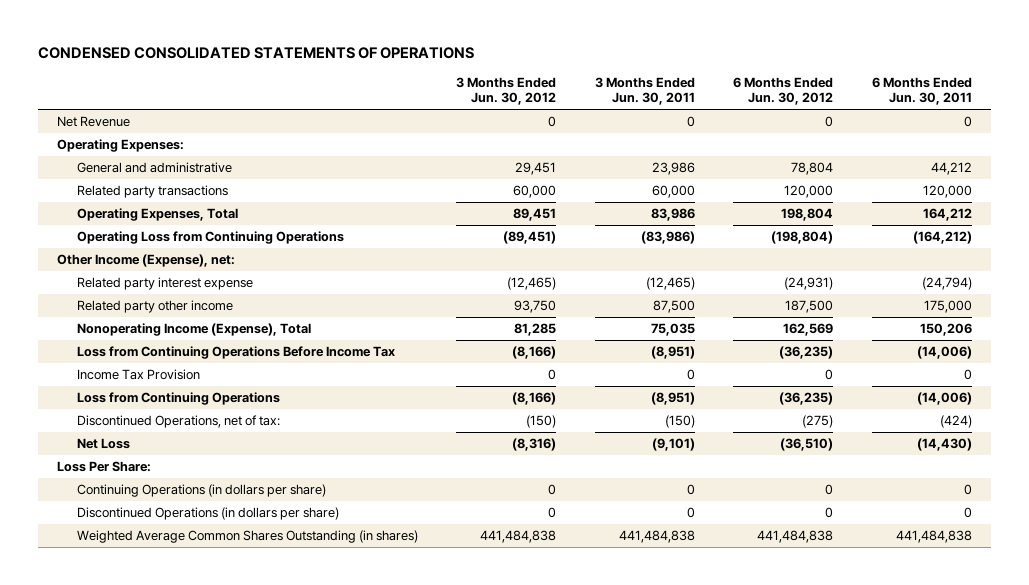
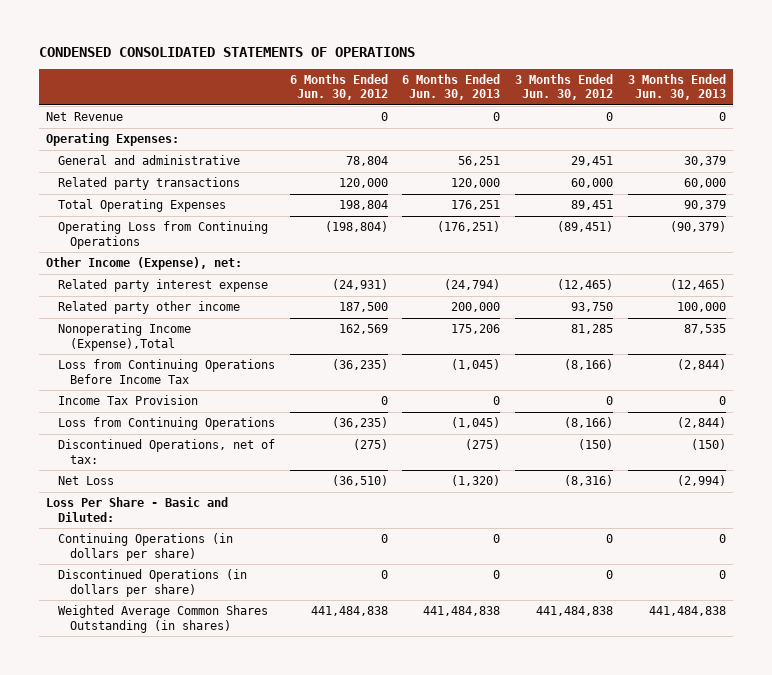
[594,77,695,106] 3 Months Ended Jun. 30, 2011 -> none
[872,77,973,106] 6 Months Ended Jun. 30, 2011 -> none
none -> [402,73,501,101] 6 Months Ended Jun. 30, 2013
none -> [627,73,726,101] 3 Months Ended Jun. 30, 2013
[76,208,238,222] Operating Expenses, Total -> [58,199,227,213] Total Operating Expenses
[76,323,311,337] Nonoperating Income (Expense), Total -> [58,323,192,351] Nonoperating Income (Expense),Total
[57,461,152,473] Loss Per Share: -> [46,497,229,522] Loss Per Share - Basic and Diluted:

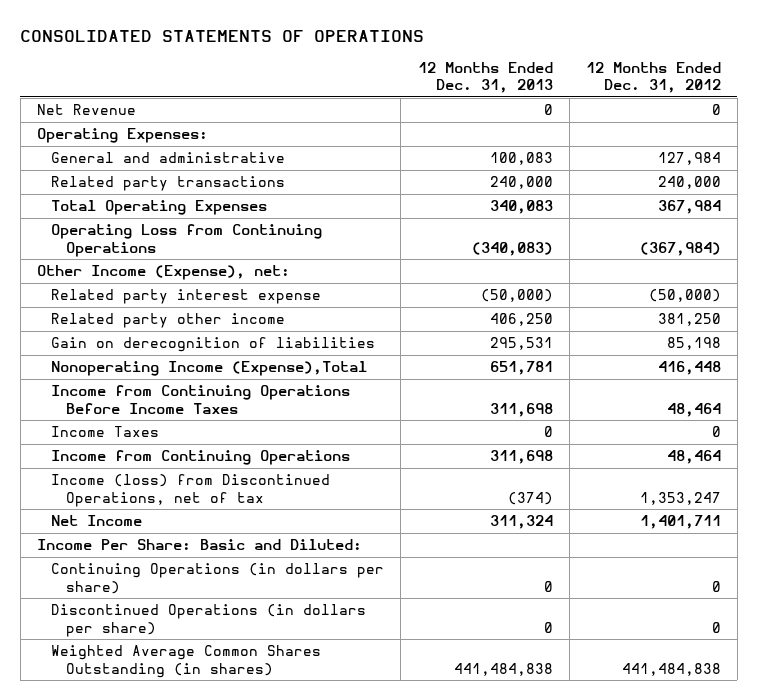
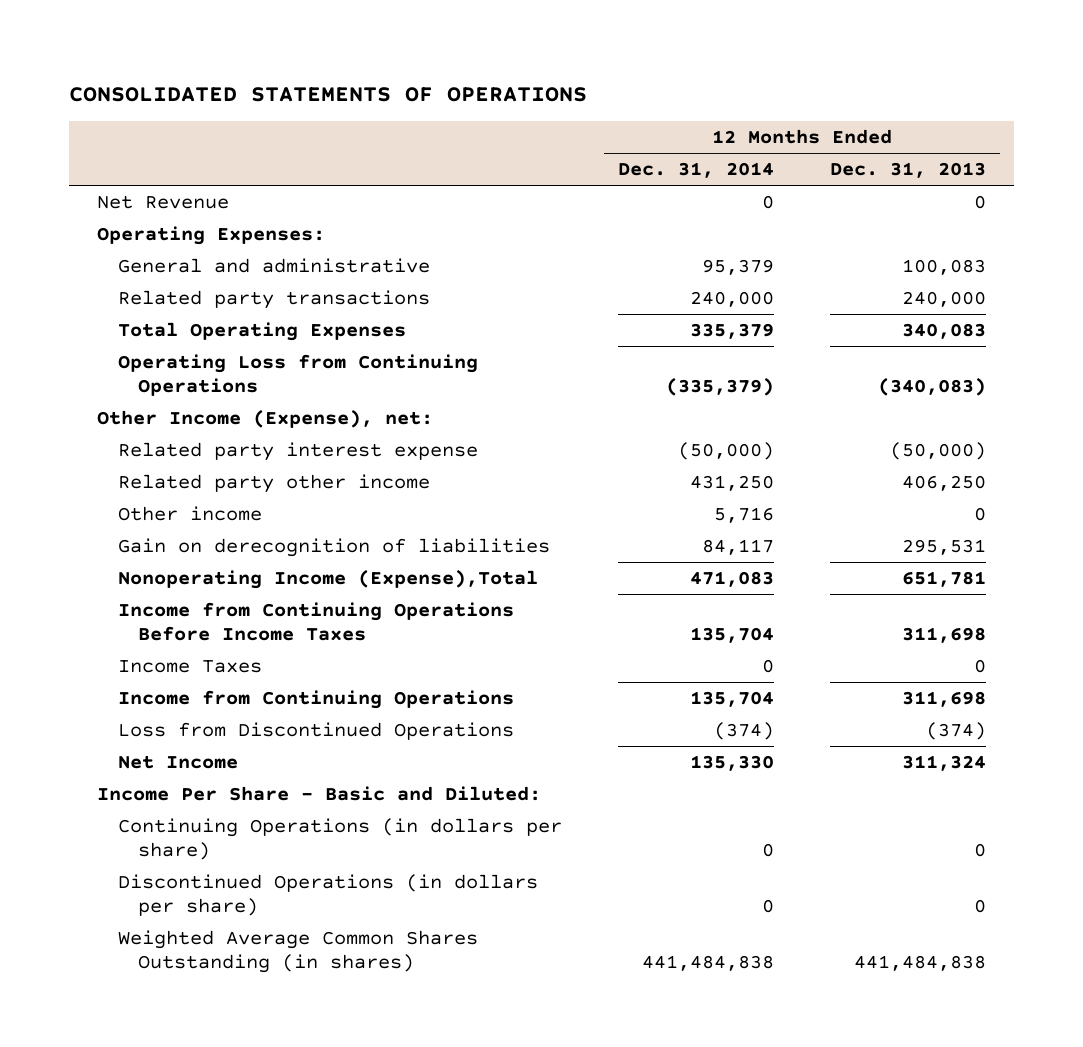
[585,61,721,94] 12 Months Ended Dec. 31, 2012 -> none
none -> [617,162,774,179] Dec. 31, 2014
none -> [117,506,262,522] Other income
[51,474,331,507] Income (loss) from Discontinued Operations, net of tax -> [117,722,514,741] Loss from Discontinued Operations
[36,539,362,551] Income Per Share: Basic and Diluted: -> [97,786,542,802] Income Per Share - Basic and Diluted:

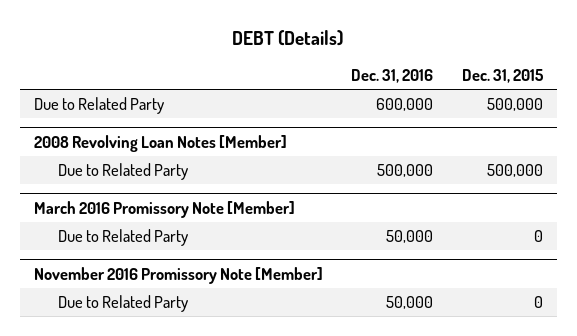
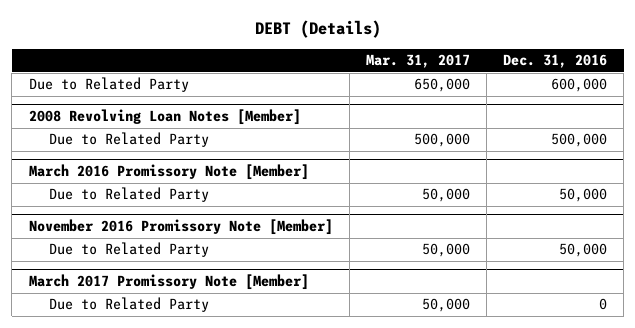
[461,69,544,84] Dec. 31, 2015 -> none
none -> [365,54,470,69] Mar. 31, 2017
none -> [28,274,309,291] March 2017 Promissory Note [Member]
none -> [49,297,210,313] Due to Related Party

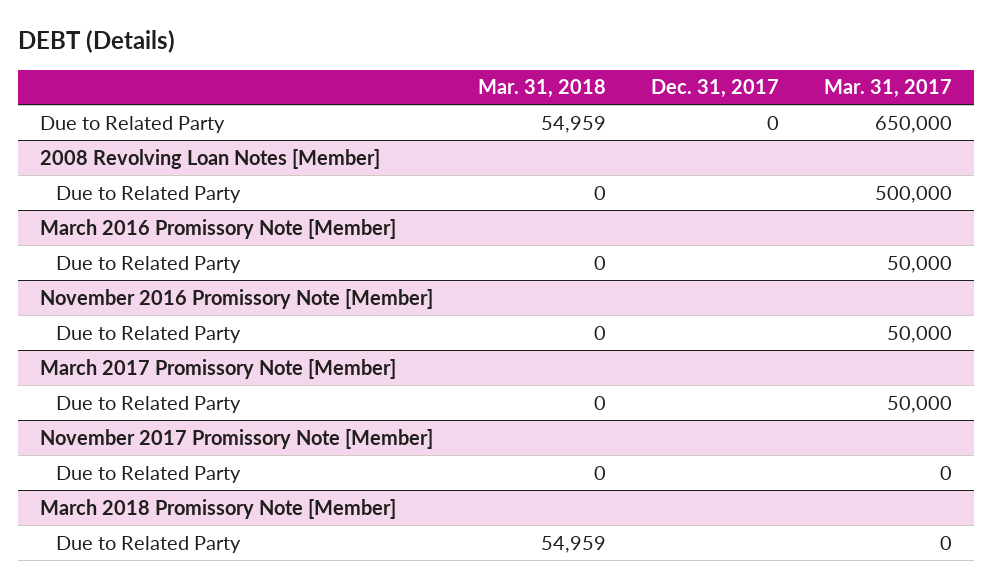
[502,54,607,69] Dec. 31, 2016 -> none
none -> [478,79,607,99] Mar. 31, 2018
none -> [650,79,779,99] Dec. 31, 2017
none -> [40,428,434,449] November 2017 Promissory Note [Member]
none -> [56,465,242,483] Due to Related Party
none -> [40,498,397,519] March 2018 Promissory Note [Member]
none -> [56,535,242,553] Due to Related Party

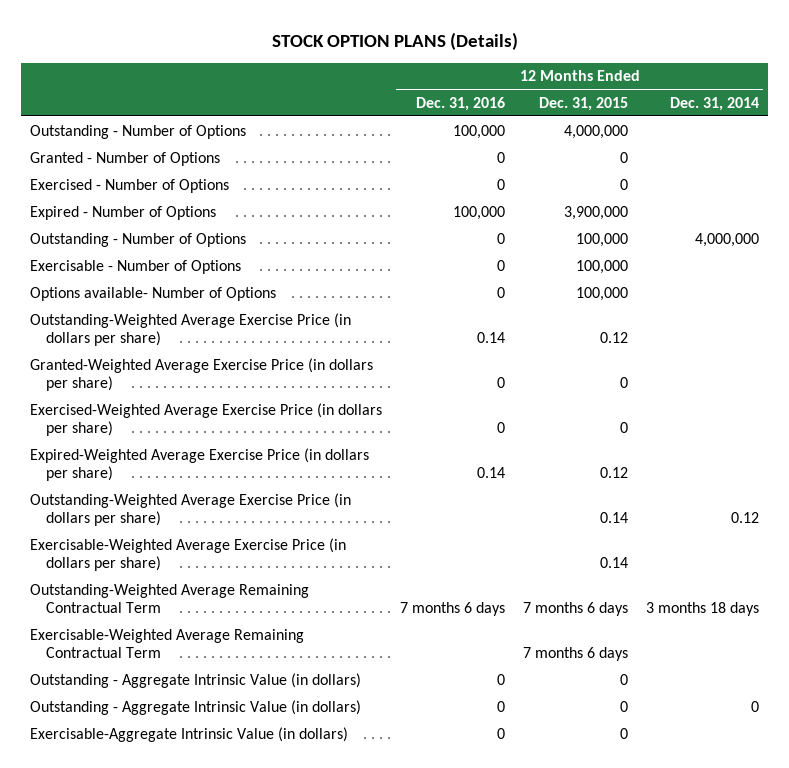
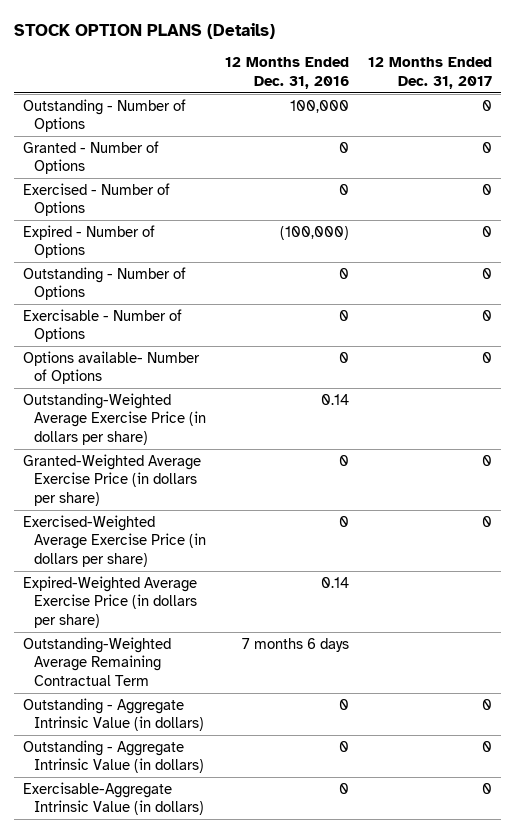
[539,96,629,111] Dec. 31, 2015 -> none
[669,96,759,111] Dec. 31, 2014 -> none
none -> [367,57,492,90] 12 Months Ended Dec. 31, 2017
[453,205,506,220] 100,000 -> [279,225,349,240] (100,000)
[30,492,352,527] Outstanding-Weighted Average Exercise Price (in dollars per share) -> none
[30,537,347,572] Exercisable-Weighted Average Exercise Price (in dollars per share) -> none
[30,628,305,659] Exercisable-Weighted Average Remaining Contractual Term -> none

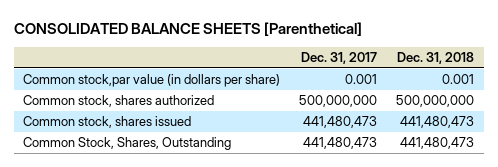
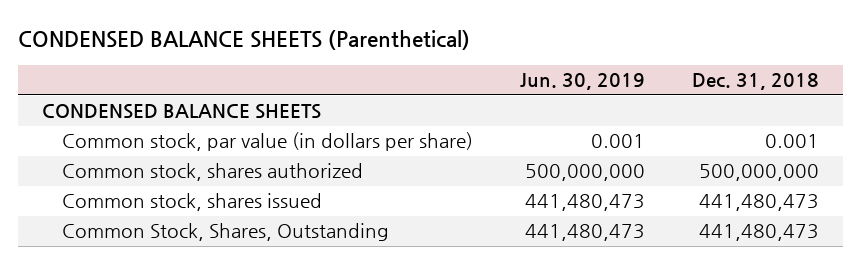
[13,21,362,36] CONSOLIDATED BALANCE SHEETS [Parenthetical] -> [18,30,471,51] CONDENSED BALANCE SHEETS (Parenthetical)
[301,51,378,64] Dec. 31, 2017 -> none
none -> [519,73,645,91] Jun. 30, 2019
none -> [41,104,321,120] CONDENSED BALANCE SHEETS
[23,74,281,88] Common stock,par value (in dollars per share) -> [61,132,473,152] Common stock, par value (in dollars per share)

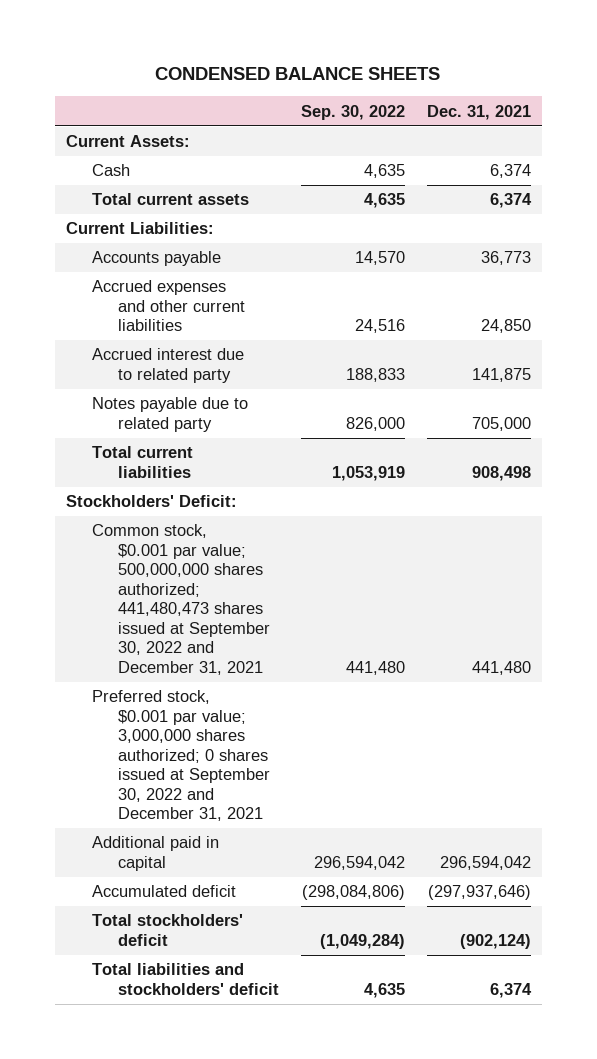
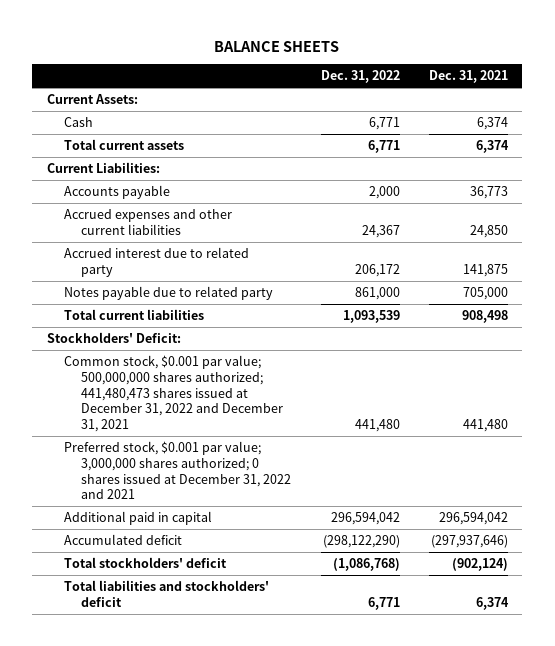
[155,67,441,81] CONDENSED BALANCE SHEETS -> [214,40,340,52] BALANCE SHEETS
[300,104,405,120] Sep. 30, 2022 -> none
none -> [320,70,400,84] Dec. 31, 2022
[91,524,270,675] Common stock, $0.001 par value; 500,000,000 shares authorized; 441,480,473 shares issued at September 30, 2022 and December 31, 2021 -> [64,355,284,433] Common stock, $0.001 par value; 500,000,000 shares authorized; 441,480,473 shares issued at December 31, 2022 and December 31, 2021
[91,690,270,822] Preferred stock, $0.001 par value; 3,000,000 shares authorized; 0 shares issued at September 30, 2022 and December 31, 2021 -> [64,441,292,500] Preferred stock, $0.001 par value; 3,000,000 shares authorized; 0 shares issued at December 31, 2022 and 2021

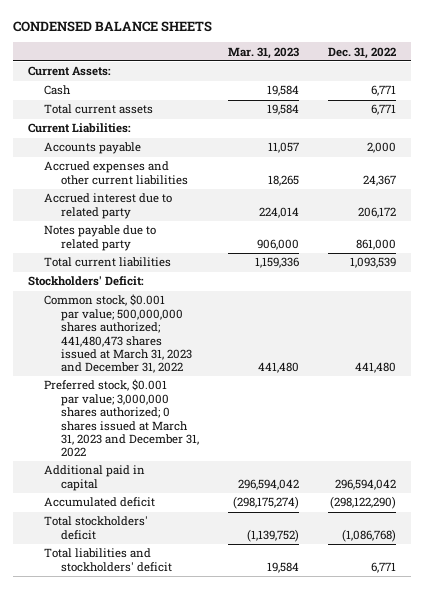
[214,40,340,52] BALANCE SHEETS -> [13,20,213,32] CONDENSED BALANCE SHEETS
[428,70,508,84] Dec. 31, 2021 -> none
none -> [228,46,300,59] Mar. 31, 2023
[64,355,284,433] Common stock, $0.001 par value; 500,000,000 shares authorized; 441,480,473 shares issued at December 31, 2022 and December 31, 2021 -> [44,294,193,374] Common stock, $0.001 par value; 500,000,000 shares authorized; 441,480,473 shares issued at March 31, 2023 and December 31, 2022
[64,441,292,500] Preferred stock, $0.001 par value; 3,000,000 shares authorized; 0 shares issued at December 31, 2022 and 2021 -> [44,379,200,458] Preferred stock, $0.001 par value; 3,000,000 shares authorized; 0 shares issued at March 31, 2023 and December 31, 2022

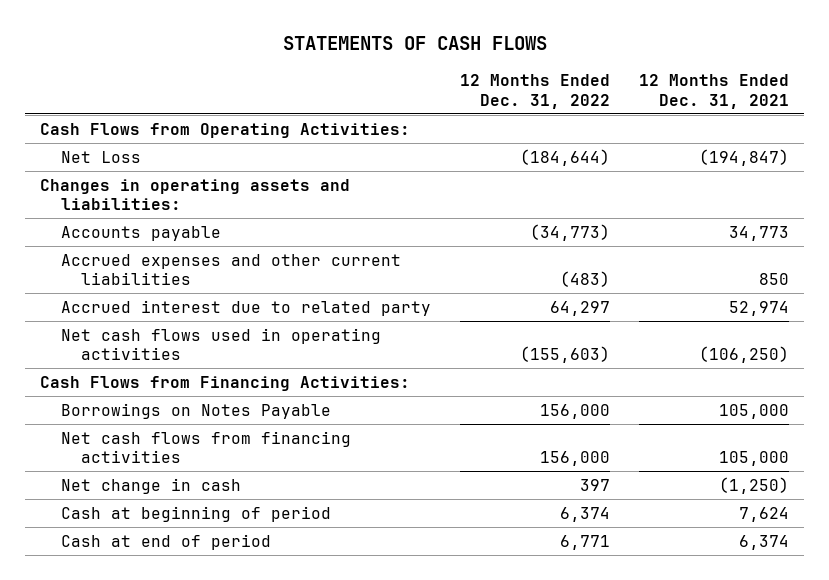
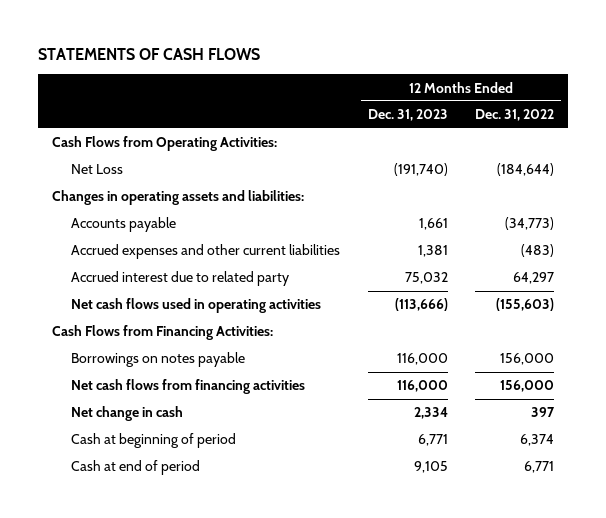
[639,74,790,109] 12 Months Ended Dec. 31, 2021 -> none
none -> [367,109,448,122] Dec. 31, 2023
[60,402,331,419] Borrowings on Notes Payable -> [70,352,245,368] Borrowings on notes payable

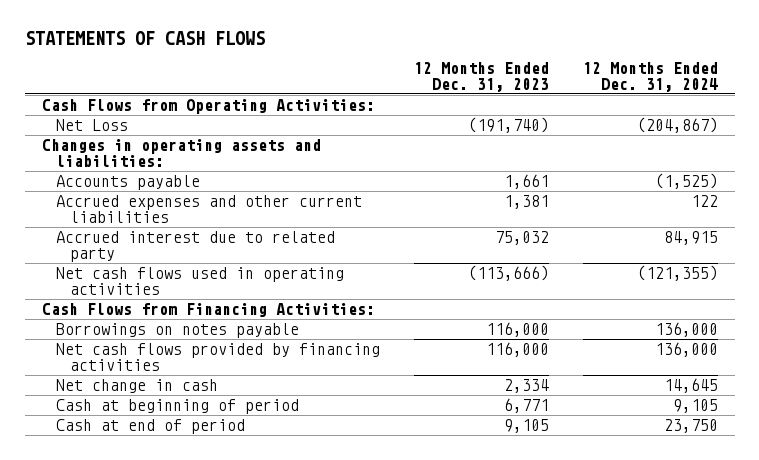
[475,109,555,122] Dec. 31, 2022 -> none
none -> [582,62,718,92] 12 Months Ended Dec. 31, 2024
[70,379,305,395] Net cash flows from financing activities -> [55,343,380,371] Net cash flows provided by financing activities

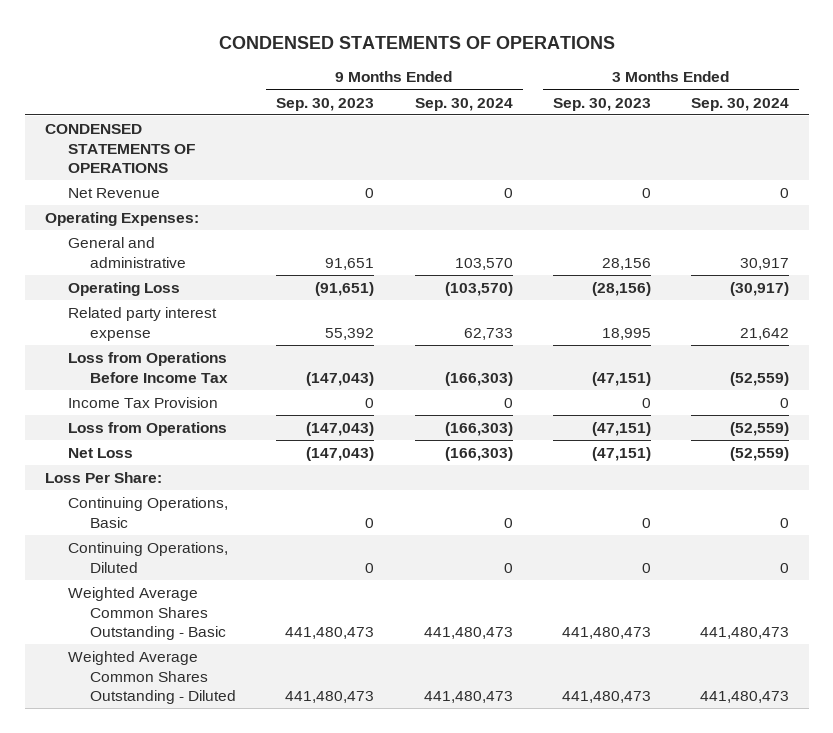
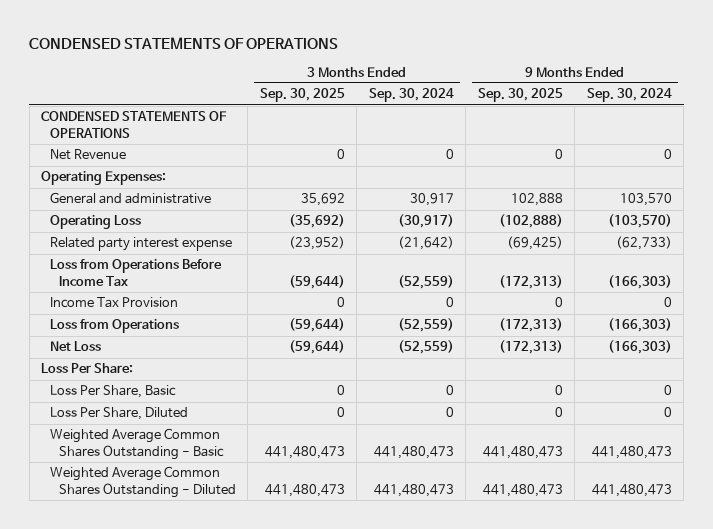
[276,97,375,111] Sep. 30, 2023 -> none
[552,97,651,111] Sep. 30, 2023 -> none
none -> [259,88,345,103] Sep. 30, 2025
none -> [477,88,563,103] Sep. 30, 2025
[463,327,513,340] 62,733 -> [615,236,672,251] (62,733)
[739,327,789,340] 21,642 -> [397,236,454,251] (21,642)
[67,497,228,528] Continuing Operations, Basic -> [49,385,176,399] Loss Per Share, Basic
[67,542,228,573] Continuing Operations, Diluted -> [49,407,188,421] Loss Per Share, Diluted

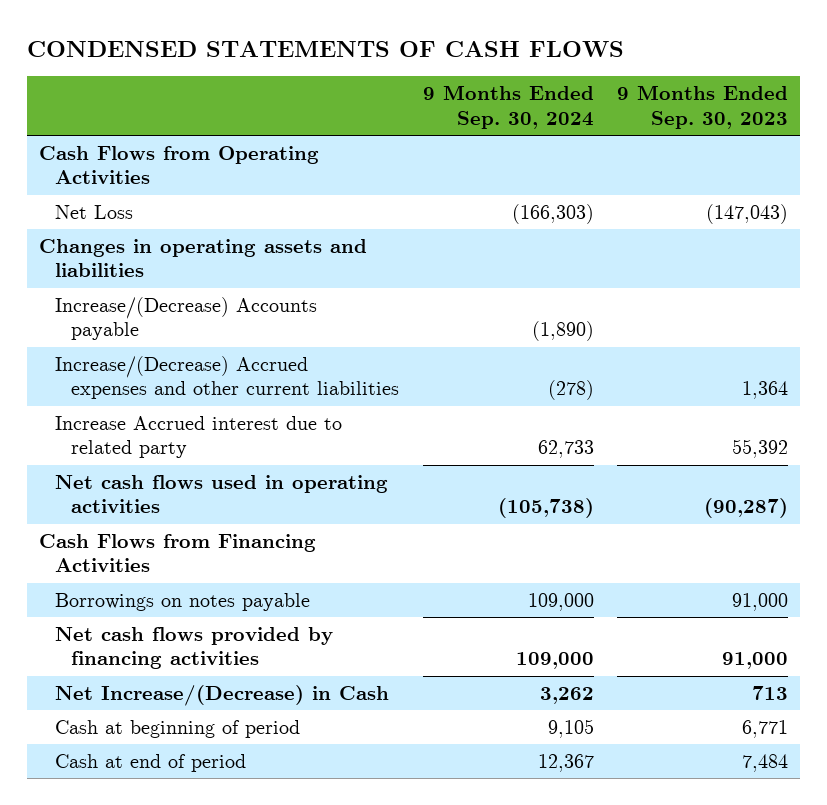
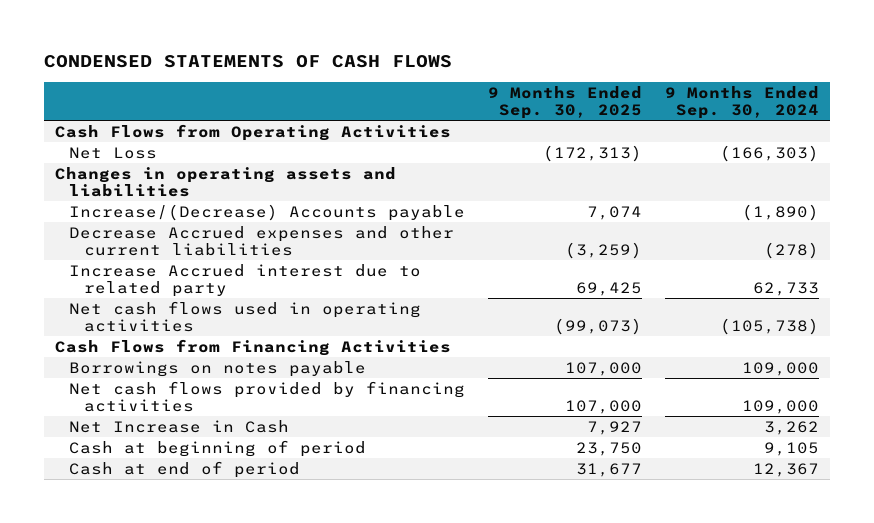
[617,85,789,129] 9 Months Ended Sep. 30, 2023 -> none
none -> [488,85,643,119] 9 Months Ended Sep. 30, 2025
[55,355,400,400] Increase/(Decrease) Accrued expenses and other current liabilities -> [69,225,455,257] Decrease Accrued expenses and other current liabilities
[55,684,390,706] Net Increase/(Decrease) in Cash -> [69,419,290,433] Net Increase in Cash

